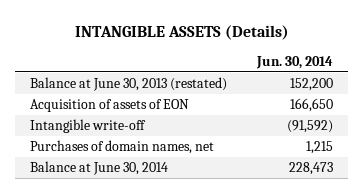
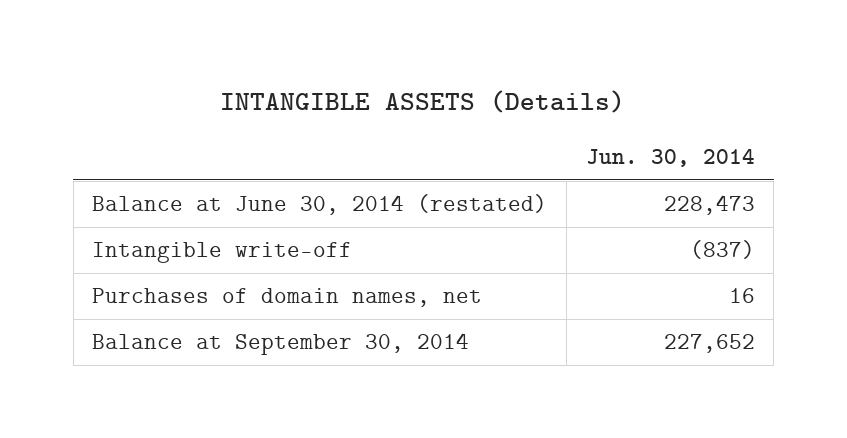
[30,99,190,113] Acquisition of assets of EON -> none
[30,77,228,92] Balance at June 30, 2013 (restated) -> [92,194,548,216] Balance at June 30, 2014 (restated)
[289,78,333,92] 152,200 -> [663,195,755,216] 228,473
[286,120,333,134] (91,592) -> [689,240,755,260] (837)
[305,141,333,155] 1,215 -> [728,288,755,304] 16
[30,161,169,176] Balance at June 30, 2014 -> [92,333,470,356] Balance at September 30, 2014
[288,162,333,176] 228,473 -> [663,334,755,354] 227,652

